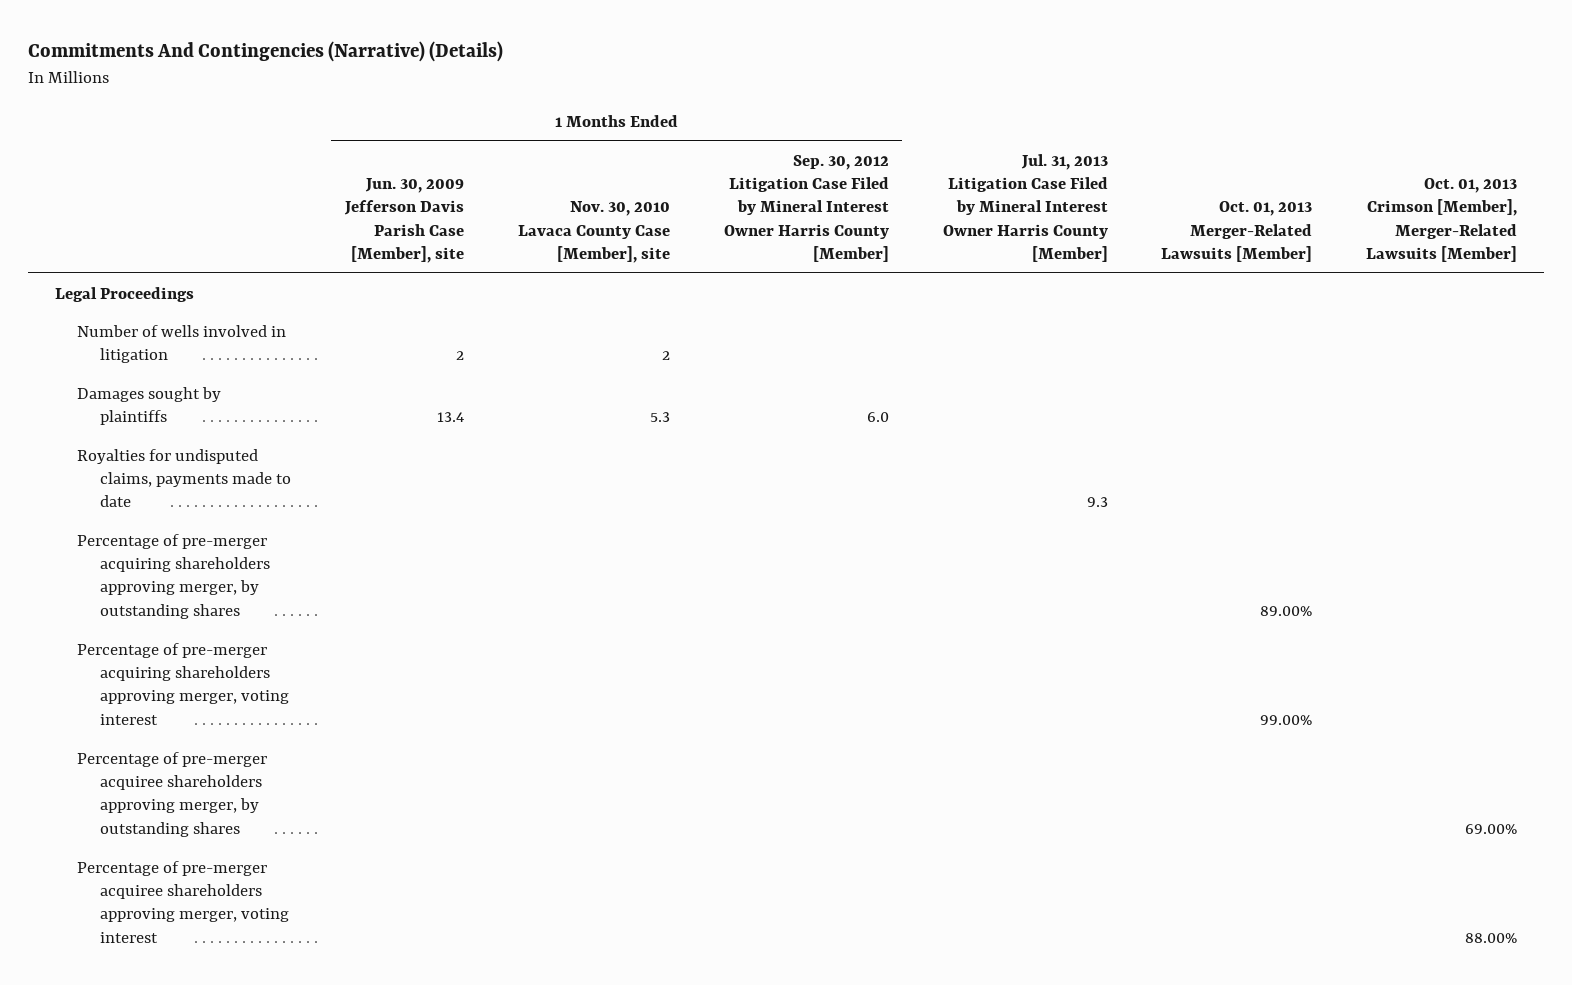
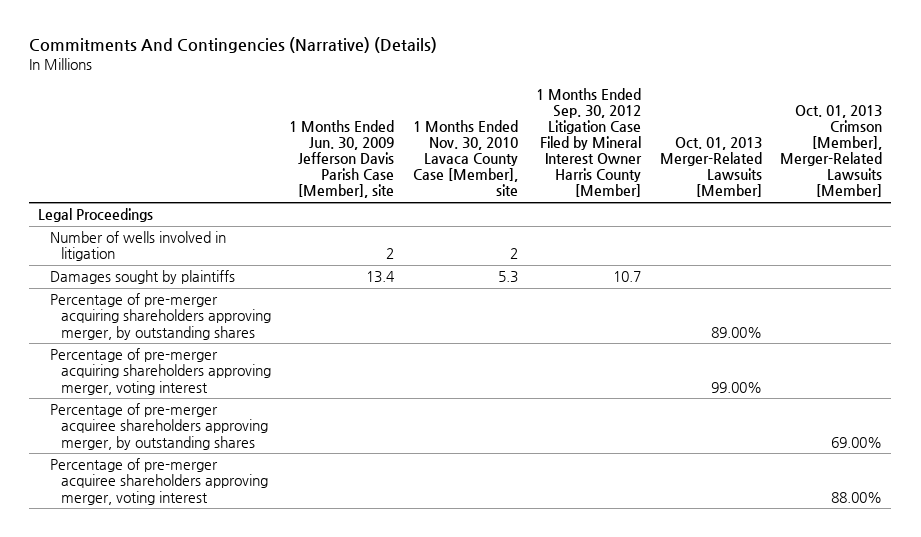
[942,153,1108,263] Jul. 31, 2013 Litigation Case Filed by Mineral Interest Owner Harris County [Member] -> none
[77,448,291,508] Royalties for undisputed claims, payments made to date -> none
[866,412,889,423] 6.0 -> [613,271,642,283] 10.7

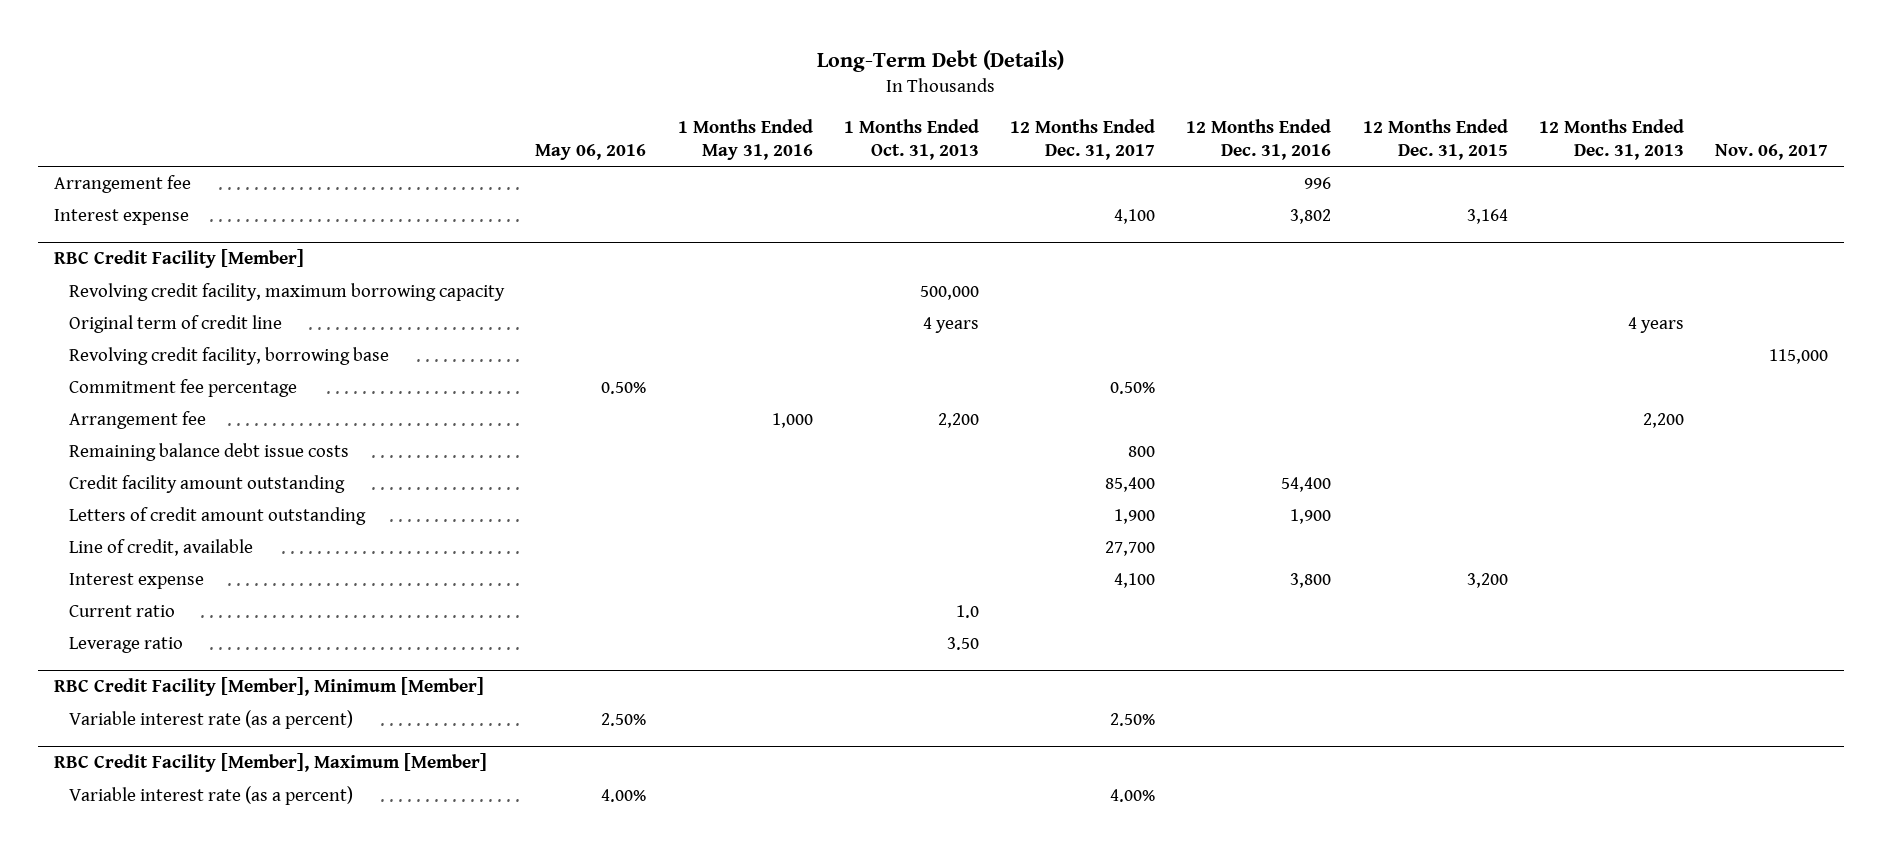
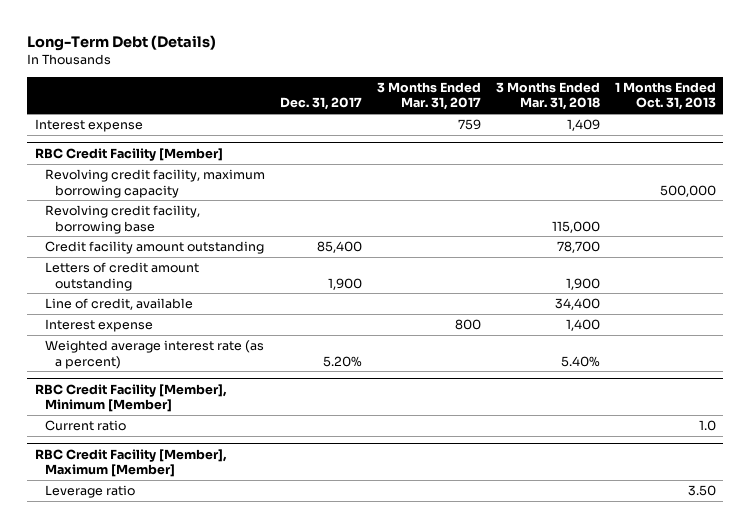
[535,143,647,160] May 06, 2016 -> none
[677,119,813,160] 1 Months Ended May 31, 2016 -> none
[1010,119,1156,160] 12 Months Ended Dec. 31, 2017 -> none
[1186,119,1332,160] 12 Months Ended Dec. 31, 2016 -> none
[1362,119,1508,160] 12 Months Ended Dec. 31, 2015 -> none
[1538,119,1684,160] 12 Months Ended Dec. 31, 2013 -> none
[1714,143,1828,160] Nov. 06, 2017 -> none
none -> [279,97,362,111] Dec. 31, 2017
none -> [376,81,481,111] 3 Months Ended Mar. 31, 2017
none -> [495,81,600,111] 3 Months Ended Mar. 31, 2018
[54,174,192,193] Arrangement fee -> none
[69,314,283,333] Original term of credit line -> none
[69,378,298,397] Commitment fee percentage -> none
[69,410,207,429] Arrangement fee -> none
[69,442,350,461] Remaining balance debt issue costs -> none
[69,604,176,617] Current ratio -> none
[69,636,184,653] Leverage ratio -> none
none -> [44,340,264,369] Weighted average interest rate (as a percent)
[69,709,354,729] Variable interest rate (as a percent) -> none
none -> [44,420,126,432] Current ratio
[69,785,354,805] Variable interest rate (as a percent) -> none
none -> [44,485,135,499] Leverage ratio

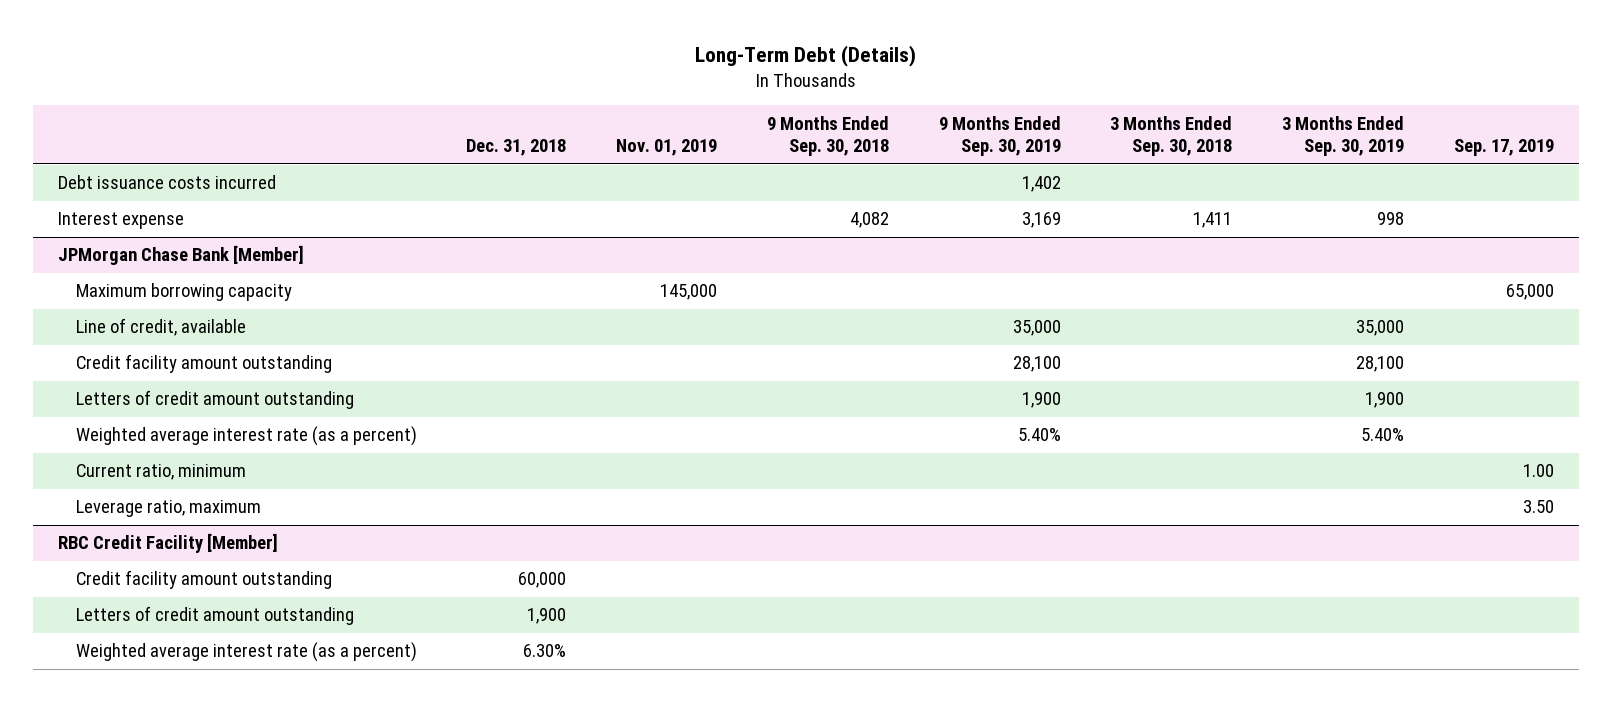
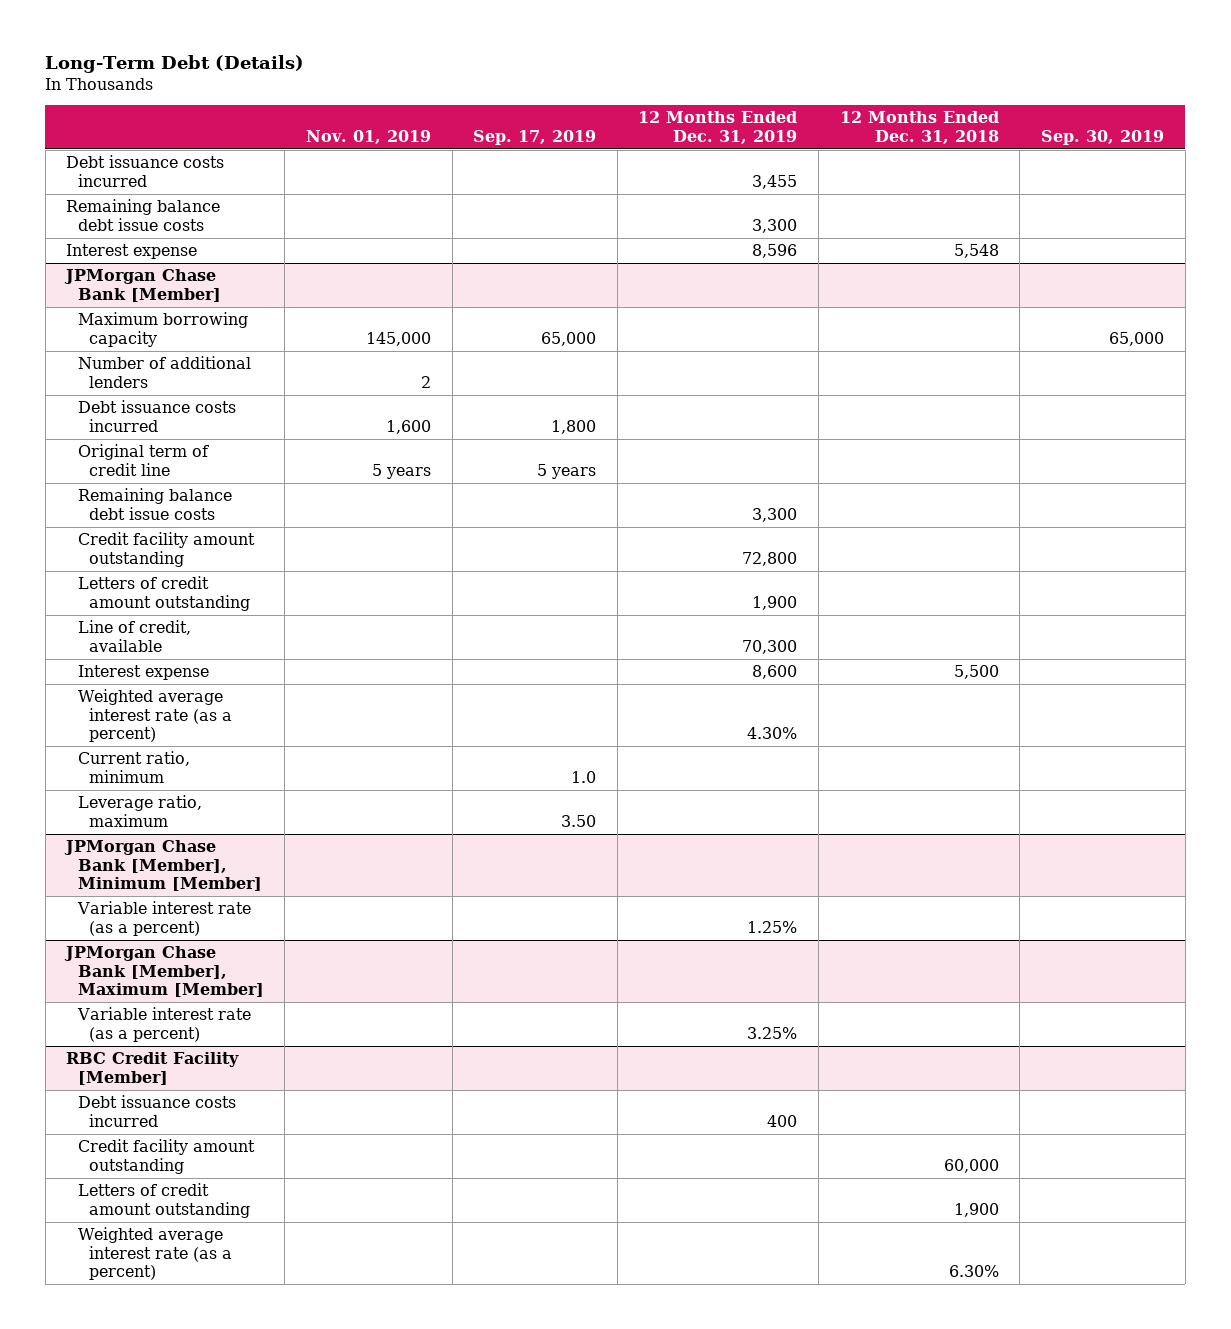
[466,139,567,157] Dec. 31, 2018 -> none
[766,115,889,157] 9 Months Ended Sep. 30, 2018 -> none
[938,115,1061,157] 9 Months Ended Sep. 30, 2019 -> none
[1110,115,1233,157] 3 Months Ended Sep. 30, 2018 -> none
[1282,115,1405,157] 3 Months Ended Sep. 30, 2019 -> none
none -> [638,111,798,144] 12 Months Ended Dec. 31, 2019
none -> [839,111,999,144] 12 Months Ended Dec. 31, 2018
none -> [1041,129,1165,145] Sep. 30, 2019
none -> [66,199,221,231] Remaining balance debt issue costs
none -> [77,356,251,388] Number of additional lenders
none -> [77,400,236,432] Debt issuance costs incurred
none -> [77,444,209,476] Original term of credit line
none -> [77,488,232,520] Remaining balance debt issue costs
[75,318,246,337] Line of credit, available -> [77,620,191,652] Line of credit, available
none -> [77,665,209,681] Interest expense
[1522,464,1554,478] 1.00 -> [571,770,597,783] 1.0
none -> [64,840,262,892] JPMorgan Chase Bank [Member], Minimum [Member]
none -> [76,901,251,936] Variable interest rate (as a percent)
none -> [64,946,264,998] JPMorgan Chase Bank [Member], Maximum [Member]
none -> [76,1007,251,1042] Variable interest rate (as a percent)
none -> [77,1095,236,1127] Debt issuance costs incurred

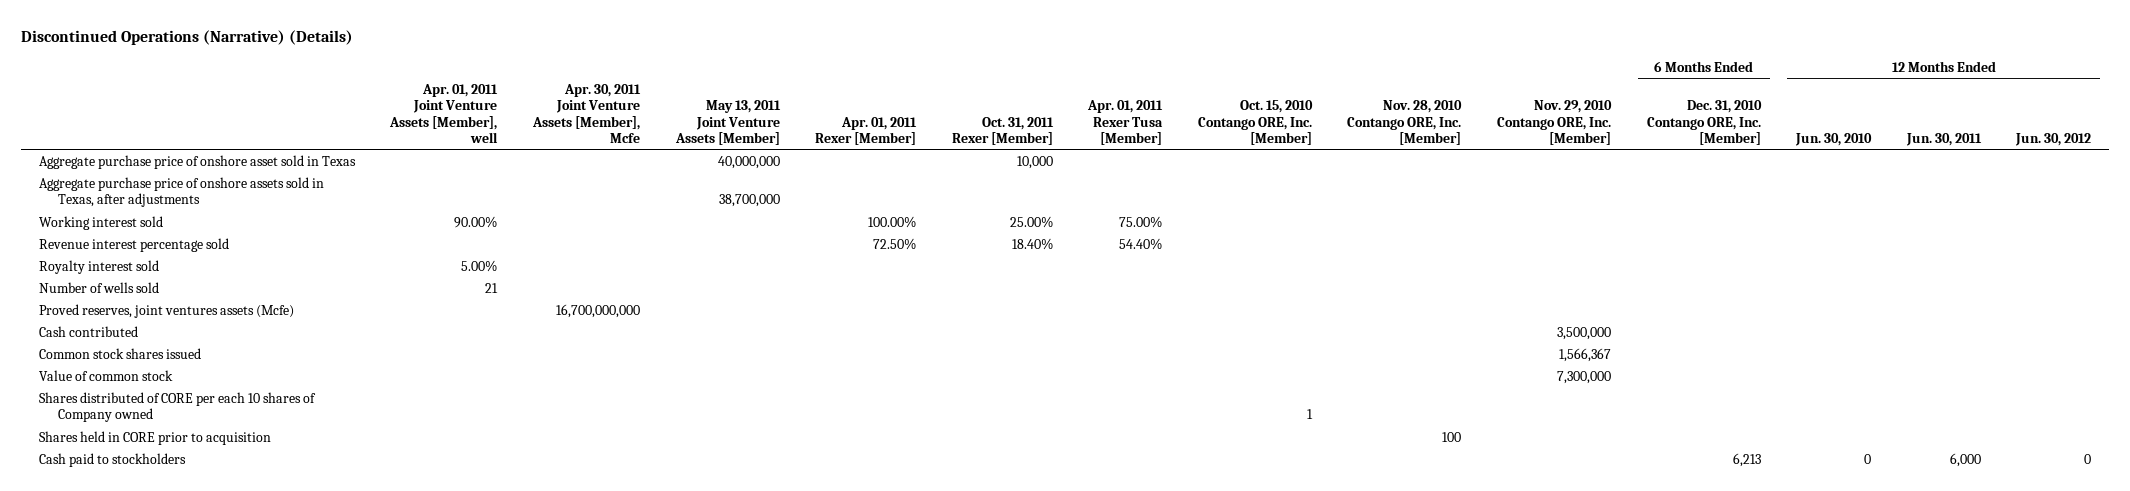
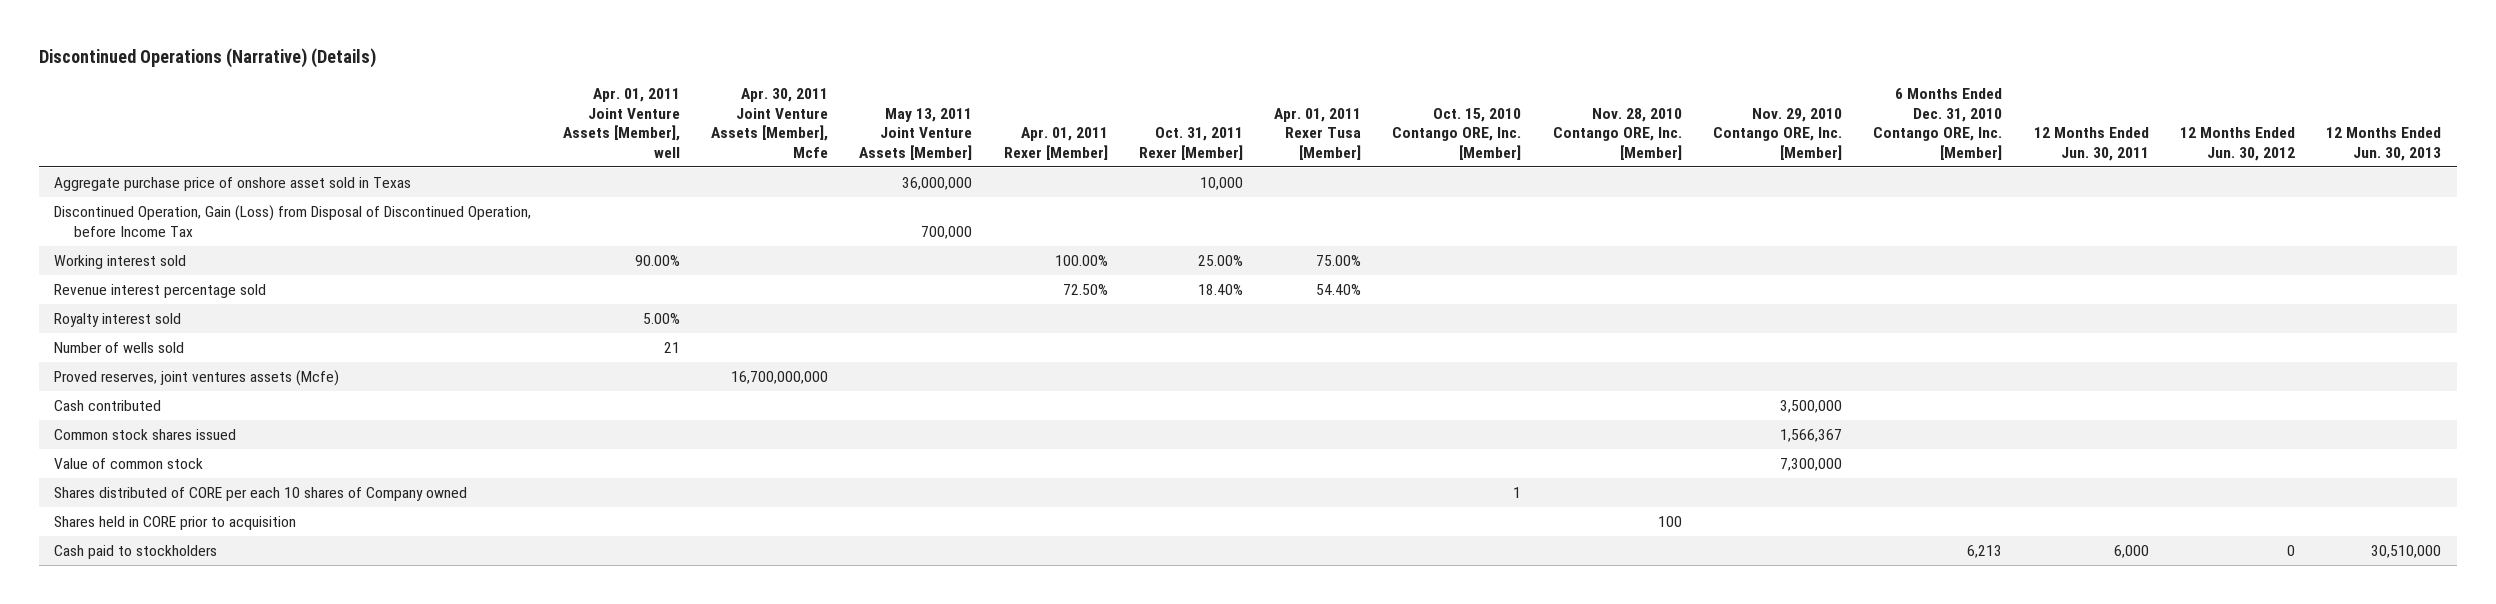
[1795,132,1873,146] Jun. 30, 2010 -> none
none -> [2326,127,2442,161] 12 Months Ended Jun. 30, 2013
[38,176,324,208] Aggregate purchase price of onshore assets sold in Texas, after adjustments -> none
[717,155,780,169] 40,000,000 -> [902,177,973,191] 36,000,000
none -> [54,205,532,237] Discontinued Operation, Gain (Loss) from Disposal of Discontinued Operation, before Income Tax

